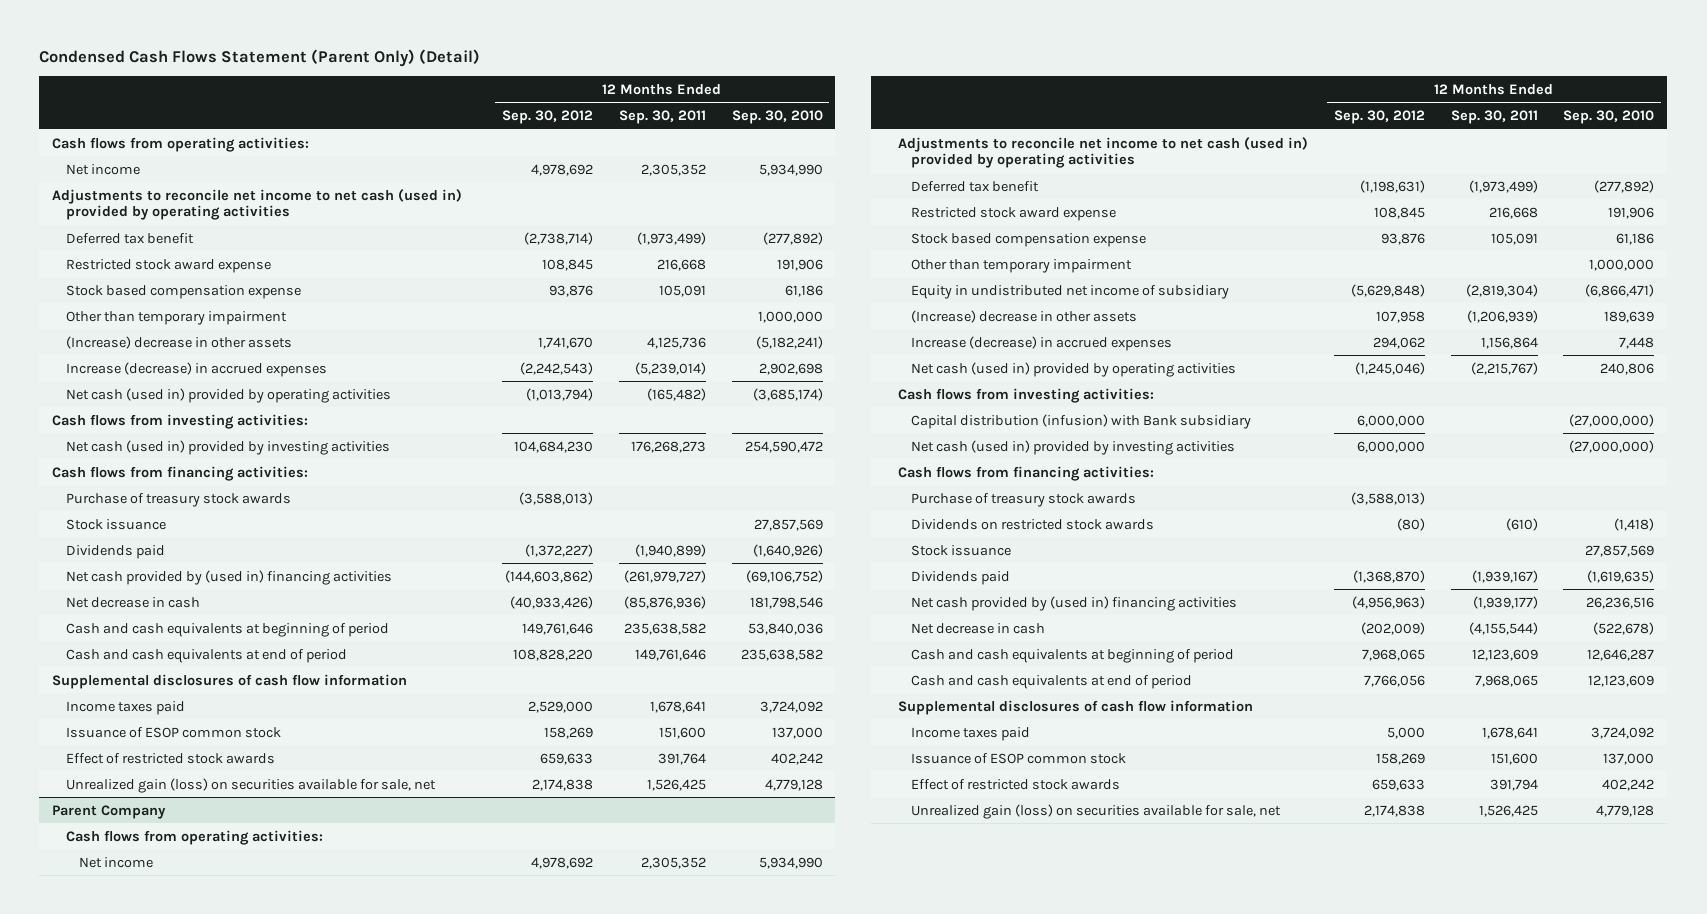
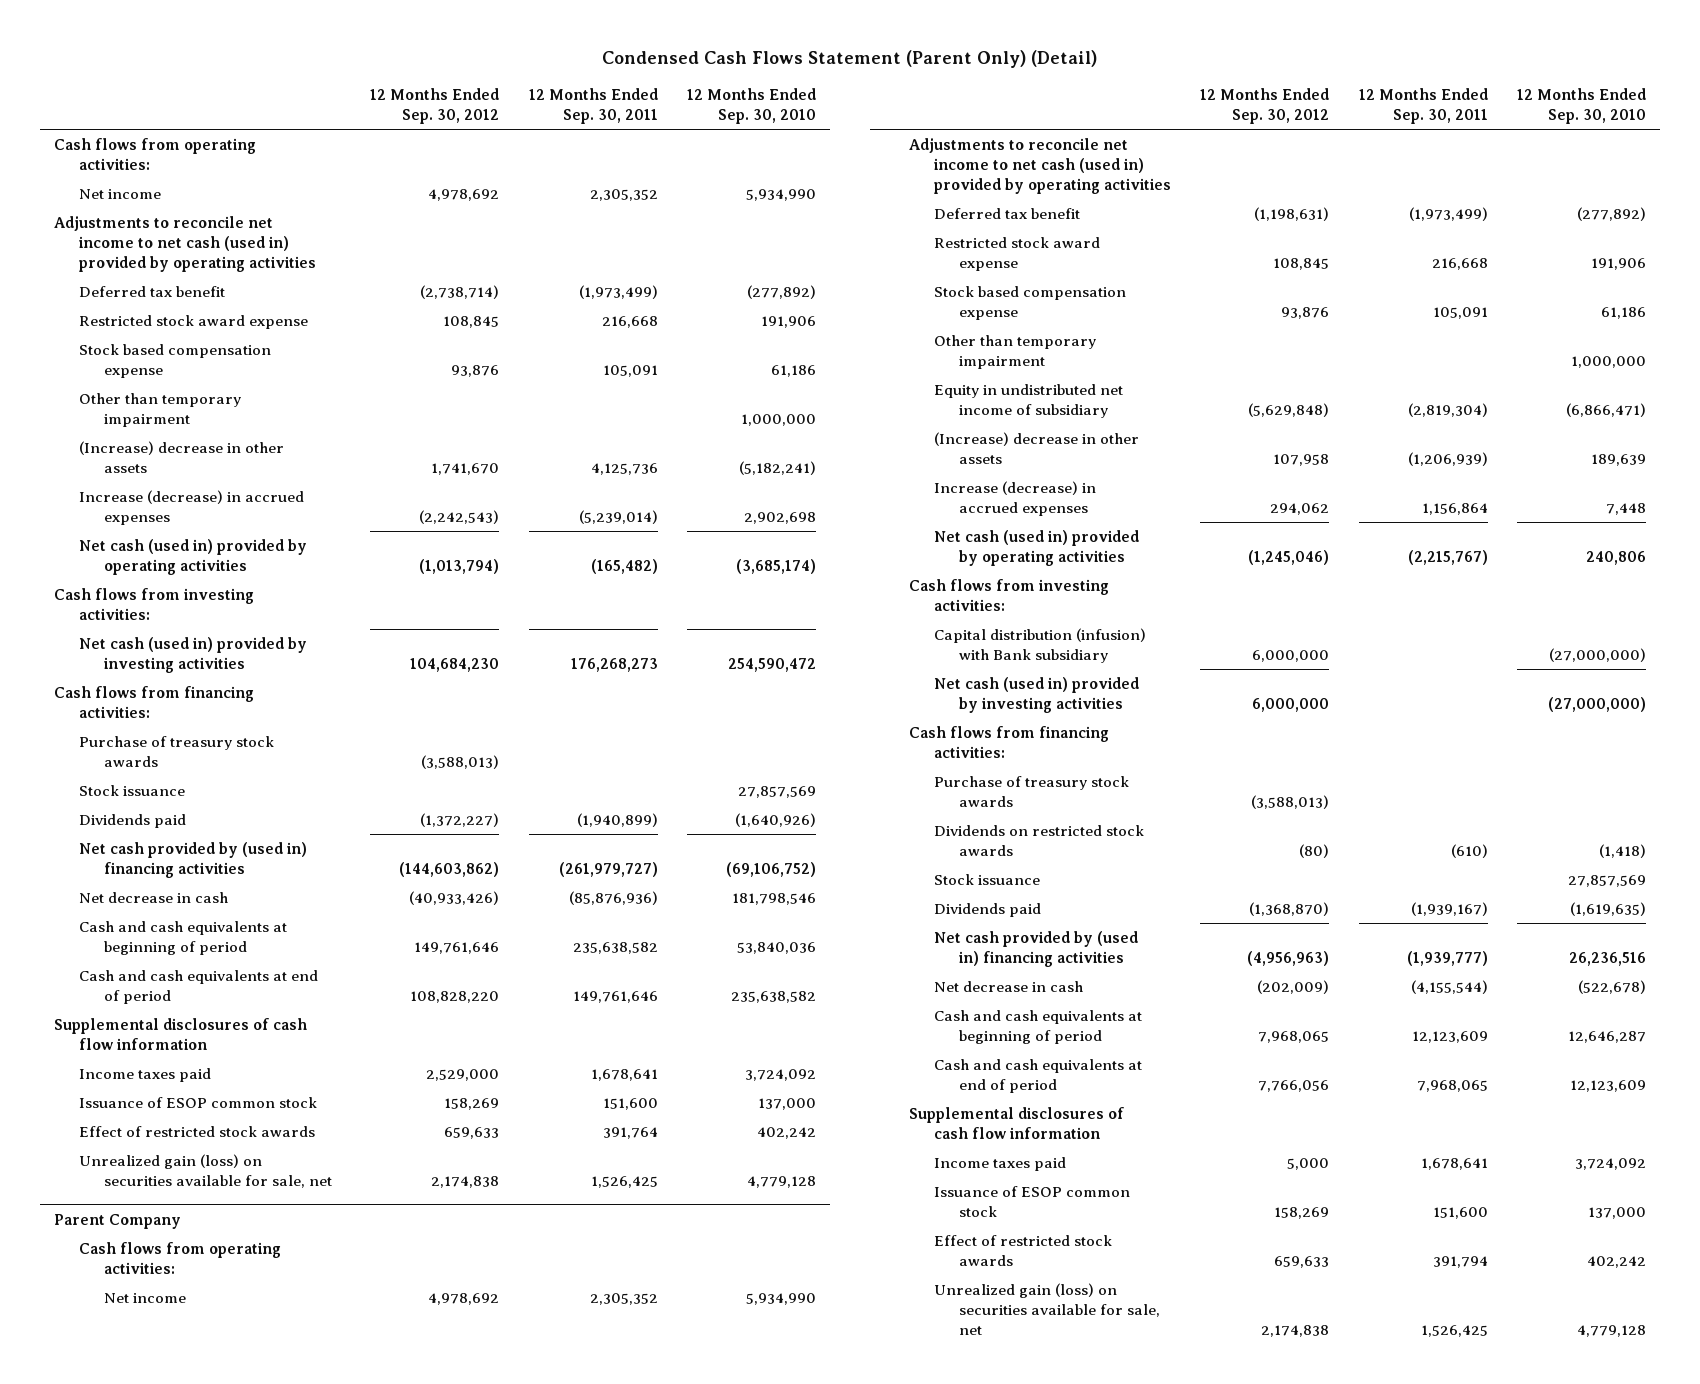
[1472,595,1538,609] (1,939,177) -> [1406,951,1488,967] (1,939,777)

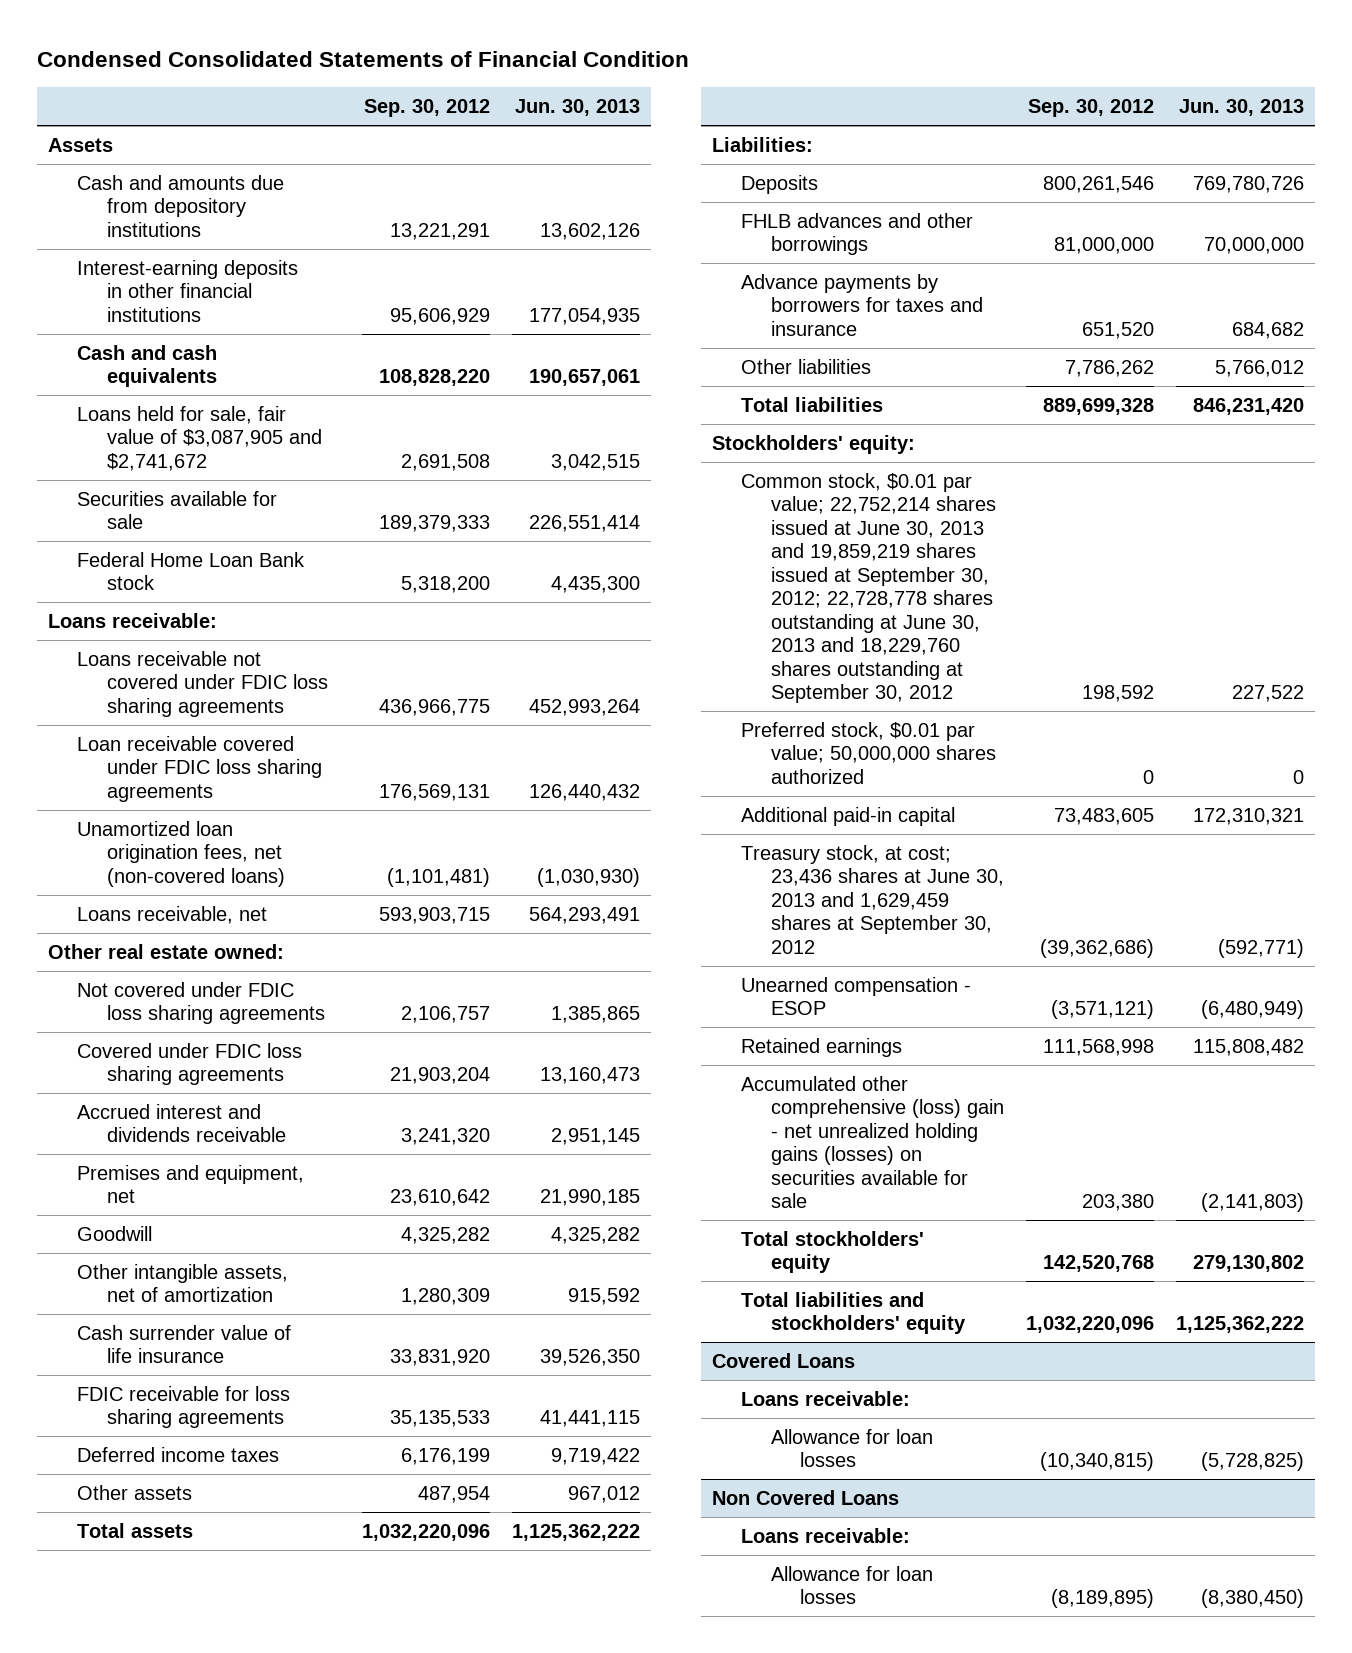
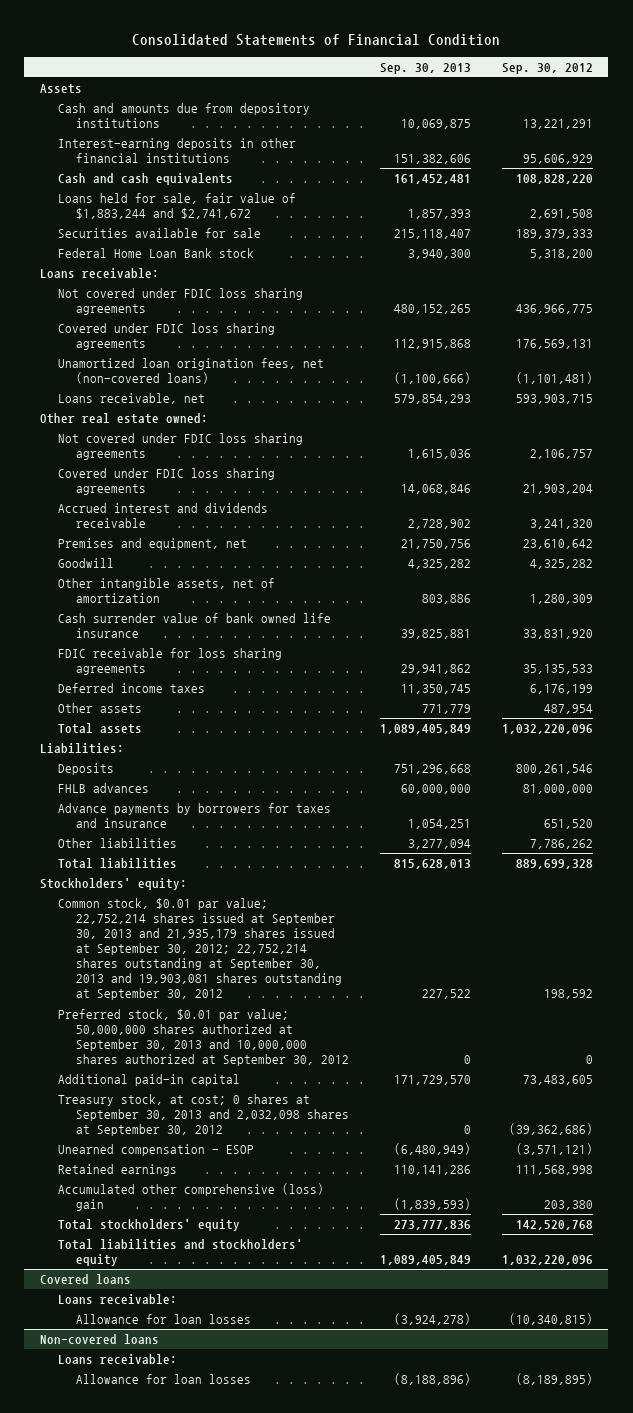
[36,51,689,68] Condensed Consolidated Statements of Financial Condition -> [132,33,501,46] Consolidated Statements of Financial Condition
[515,98,641,116] Jun. 30, 2013 -> none
none -> [380,62,472,74] Sep. 30, 2013
[77,405,322,471] Loans held for sale, fair value of $3,087,905 and $2,741,672 -> [57,193,296,220] Loans held for sale, fair value of $1,883,244 and $2,741,672
[77,650,328,717] Loans receivable not covered under FDIC loss sharing agreements -> [57,288,303,316] Not covered under FDIC loss sharing agreements
[77,735,322,802] Loan receivable covered under FDIC loss sharing agreements -> [57,323,275,351] Covered under FDIC loss sharing agreements
[77,1324,292,1364] Cash surrender value of life insurance -> [57,613,331,639] Cash surrender value of bank owned life insurance
[741,212,974,256] FHLB advances and other borrowings -> none
none -> [57,783,149,794] FHLB advances
[741,472,996,704] Common stock, $0.01 par value; 22,752,214 shares issued at June 30, 2013 and 19,859,219 shares issued at September 30, 2012; 22,728,778 shares outstanding at June 30, 2013 and 18,229,760 shares outstanding at September 30, 2012 -> [57,898,343,1001] Common stock, $0.01 par value; 22,752,214 shares issued at September 30, 2013 and 21,935,179 shares issued at September 30, 2012; 22,752,214 shares outstanding at September 30, 2013 and 19,903,081 shares outstanding at September 30, 2012
[741,721,996,784] Preferred stock, $0.01 par value; 50,000,000 shares authorized -> [57,1009,350,1067] Preferred stock, $0.01 par value; 50,000,000 shares authorized at September 30, 2013 and 10,000,000 shares authorized at September 30, 2012
[741,844,1004,954] Treasury stock, at cost; 23,436 shares at June 30, 2013 and 1,629,459 shares at September 30, 2012 -> [57,1094,350,1137] Treasury stock, at cost; 0 shares at September 30, 2013 and 2,032,098 shares at September 30, 2012
[741,1075,1004,1209] Accumulated other comprehensive (loss) gain - net unrealized holding gains (losses) on securities available for sale -> [57,1183,324,1212] Accumulated other comprehensive (loss) gain
[711,1352,855,1368] Covered Loans -> [39,1274,131,1285] Covered loans
[711,1489,899,1505] Non Covered Loans -> [39,1334,159,1345] Non-covered loans

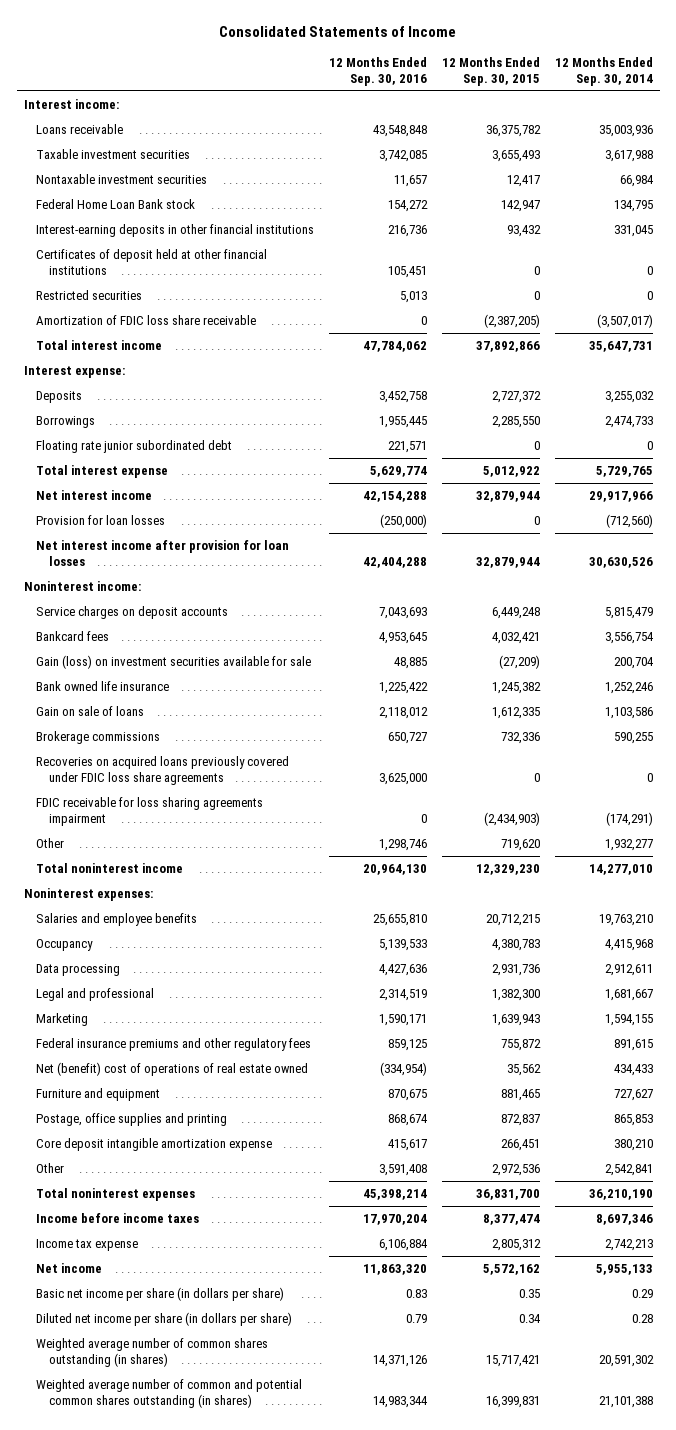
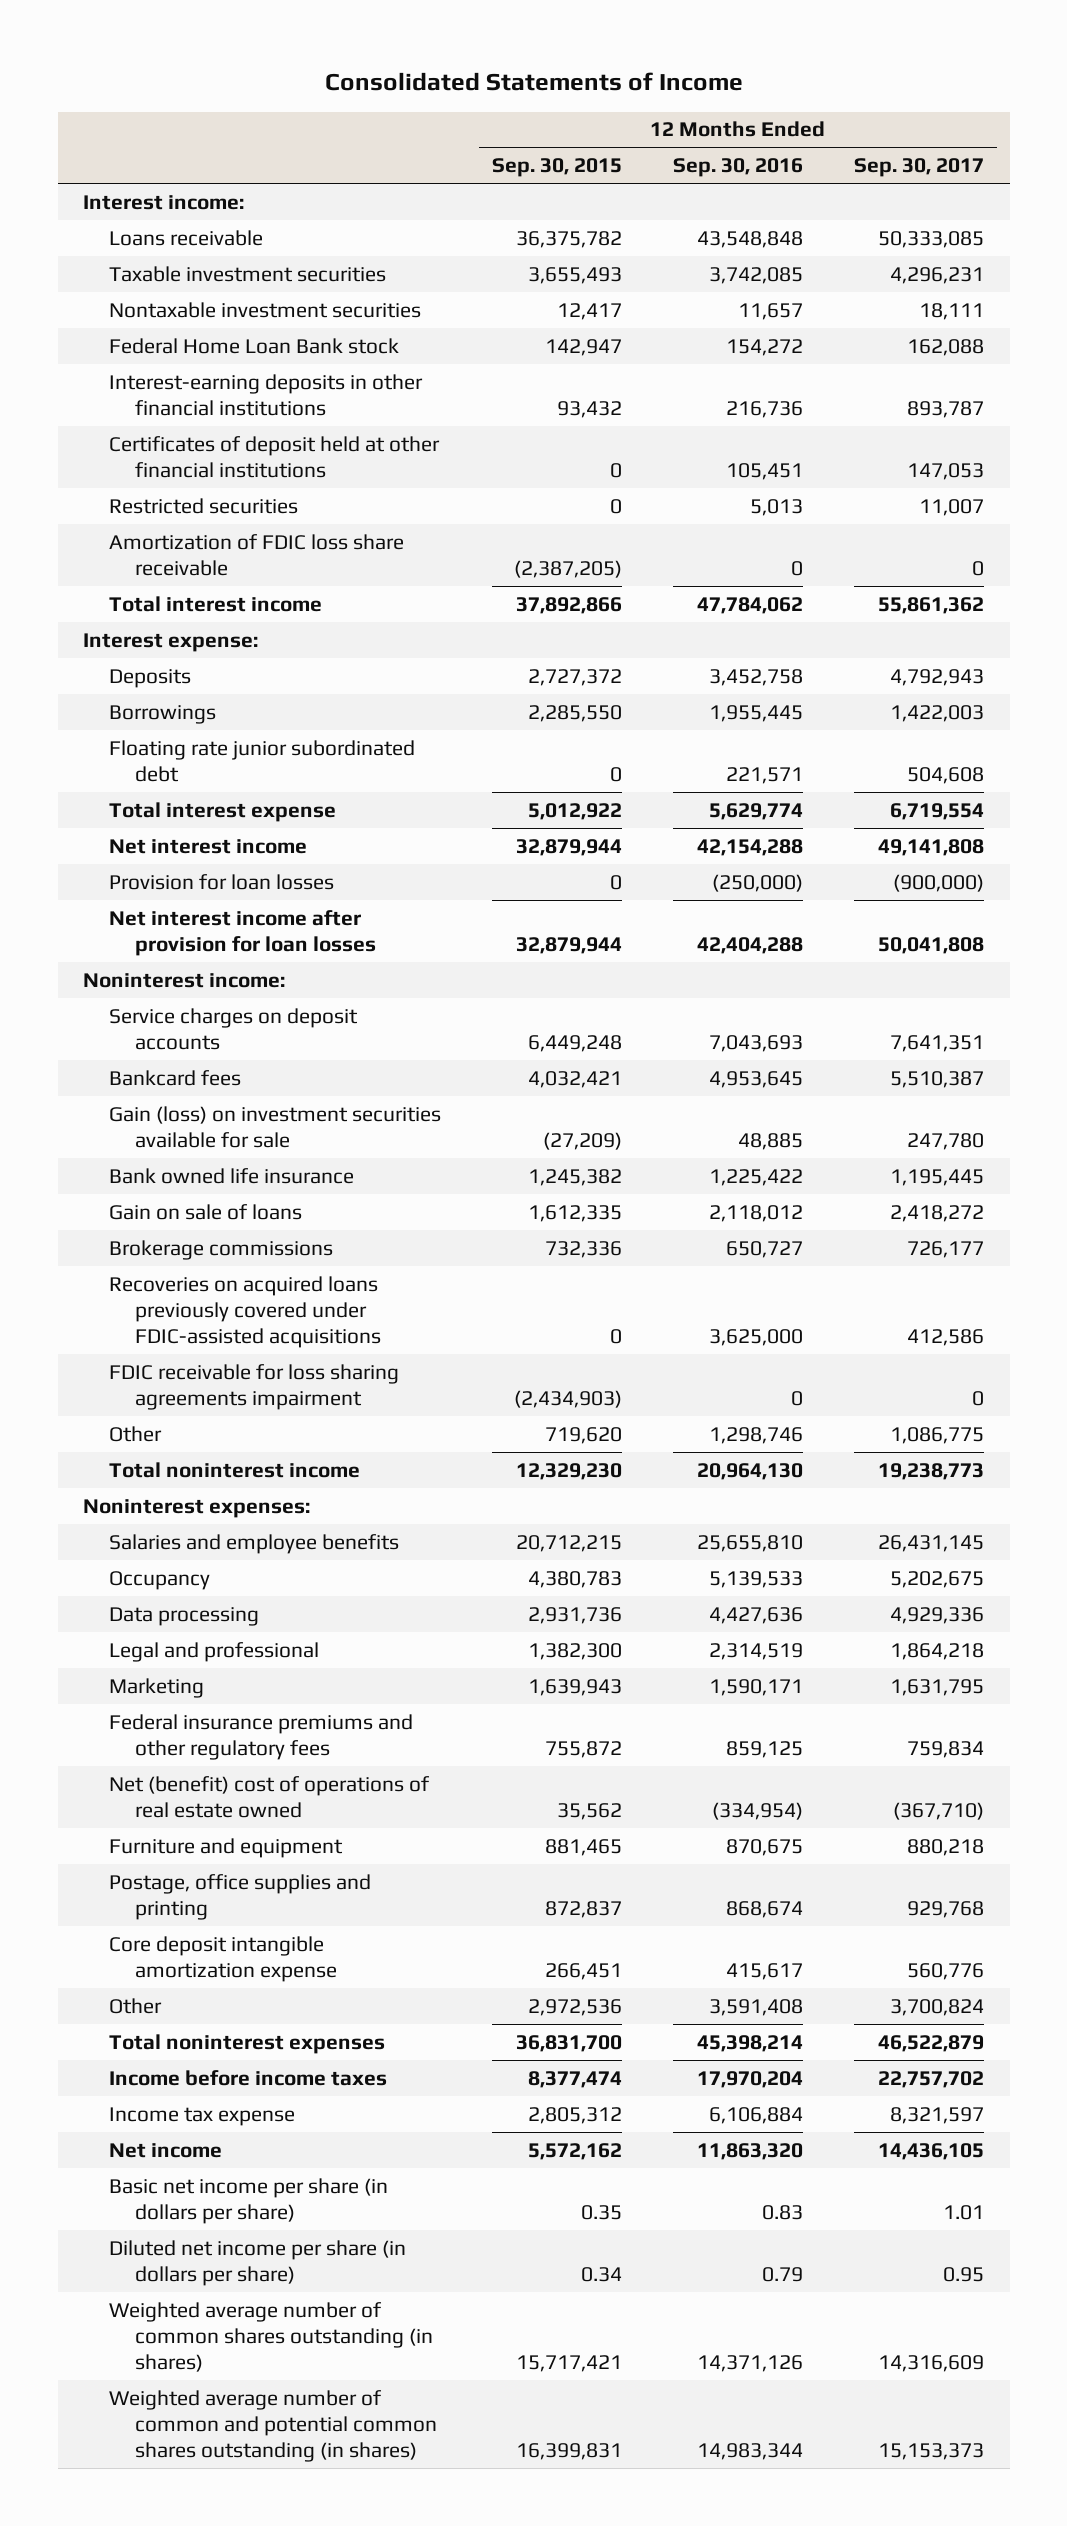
[554,56,653,86] 12 Months Ended Sep. 30, 2014 -> none
none -> [854,158,985,178] Sep. 30, 2017
[36,755,290,786] Recoveries on acquired loans previously covered under FDIC loss share agreements -> [108,1275,381,1349] Recoveries on acquired loans previously covered under FDIC-assisted acquisitions

